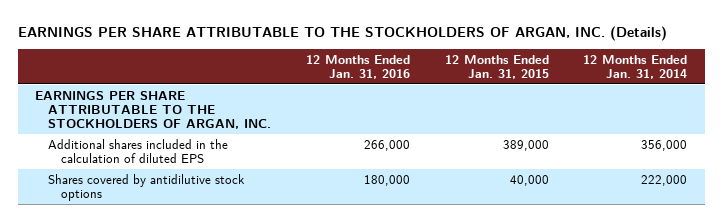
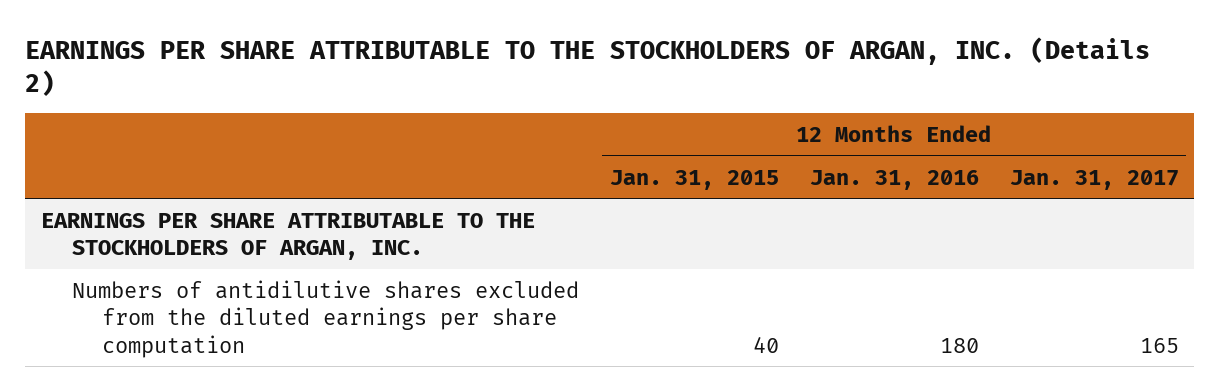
[17,25,667,41] EARNINGS PER SHARE ATTRIBUTABLE TO THE STOCKHOLDERS OF ARGAN, INC. (Details) -> [25,36,1151,96] EARNINGS PER SHARE ATTRIBUTABLE TO THE STOCKHOLDERS OF ARGAN, INC. (Details 2)
[583,54,688,79] 12 Months Ended Jan. 31, 2014 -> none
none -> [1009,169,1179,190] Jan. 31, 2017
[48,138,229,163] Additional shares included in the calculation of diluted EPS -> none
[48,173,246,201] Shares covered by antidilutive stock options -> none
none -> [71,279,579,358] Numbers of antidilutive shares excluded from the diluted earnings per share computation

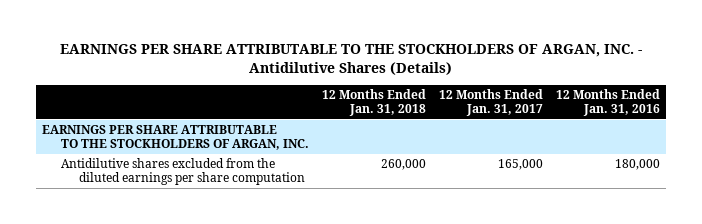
[25,36,1151,96] EARNINGS PER SHARE ATTRIBUTABLE TO THE STOCKHOLDERS OF ARGAN, INC. (Details 2) -> [59,44,642,75] EARNINGS PER SHARE ATTRIBUTABLE TO THE STOCKHOLDERS OF ARGAN, INC. - Antidilutive Shares (Details)
[609,169,779,190] Jan. 31, 2015 -> none
none -> [321,88,426,117] 12 Months Ended Jan. 31, 2018
[71,279,579,358] Numbers of antidilutive shares excluded from the diluted earnings per share computation -> [60,157,306,186] Antidilutive shares excluded from the diluted earnings per share computation
[939,337,979,353] 180 -> [614,158,660,170] 180,000
[1139,337,1179,353] 165 -> [497,158,543,170] 165,000

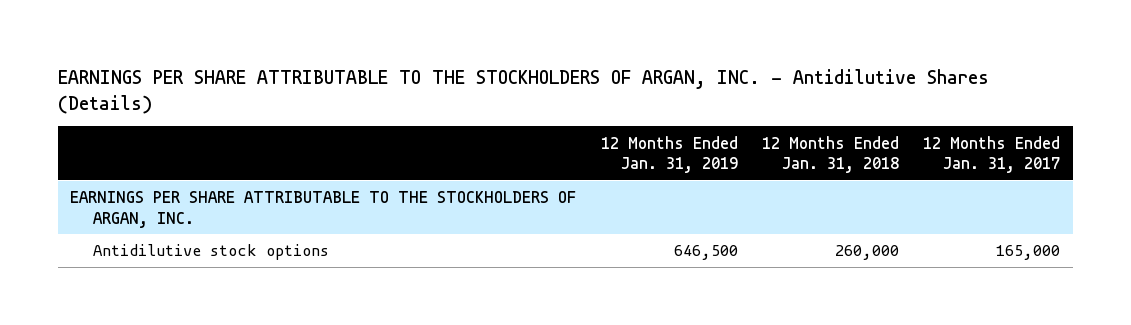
[555,88,660,117] 12 Months Ended Jan. 31, 2016 -> none
none -> [600,135,738,174] 12 Months Ended Jan. 31, 2019
[60,157,306,186] Antidilutive shares excluded from the diluted earnings per share computation -> [93,244,330,261] Antidilutive stock options

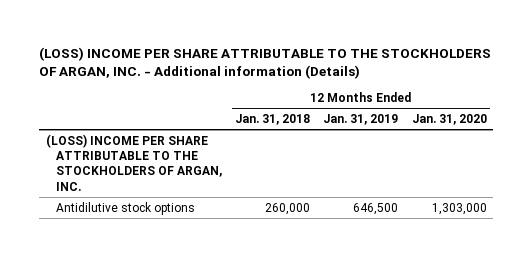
[58,68,990,114] EARNINGS PER SHARE ATTRIBUTABLE TO THE STOCKHOLDERS OF ARGAN, INC. - Antidilutive Shares (Details) -> [38,46,491,80] (LOSS) INCOME PER SHARE ATTRIBUTABLE TO THE STOCKHOLDERS OF ARGAN, INC. - Additional information (Details)
[923,135,1061,174] 12 Months Ended Jan. 31, 2017 -> none
none -> [411,114,487,126] Jan. 31, 2020
[70,191,577,228] EARNINGS PER SHARE ATTRIBUTABLE TO THE STOCKHOLDERS OF ARGAN, INC. -> [45,133,222,191] (LOSS) INCOME PER SHARE ATTRIBUTABLE TO THE STOCKHOLDERS OF ARGAN, INC.

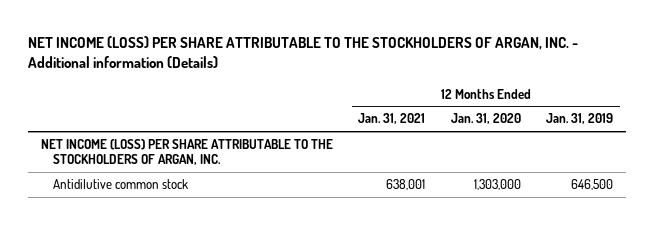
[38,46,491,80] (LOSS) INCOME PER SHARE ATTRIBUTABLE TO THE STOCKHOLDERS OF ARGAN, INC. - Additional information (Details) -> [27,36,578,69] NET INCOME (LOSS) PER SHARE ATTRIBUTABLE TO THE STOCKHOLDERS OF ARGAN, INC. - Additional information (Details)
[234,114,310,126] Jan. 31, 2018 -> none
none -> [358,113,426,125] Jan. 31, 2021
[45,133,222,191] (LOSS) INCOME PER SHARE ATTRIBUTABLE TO THE STOCKHOLDERS OF ARGAN, INC. -> [40,139,333,166] NET INCOME (LOSS) PER SHARE ATTRIBUTABLE TO THE STOCKHOLDERS OF ARGAN, INC.
[55,201,195,215] Antidilutive stock options -> [53,179,189,190] Antidilutive common stock

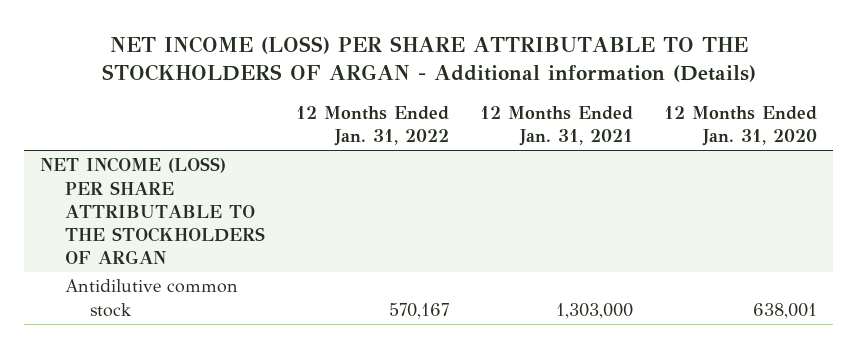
[27,36,578,69] NET INCOME (LOSS) PER SHARE ATTRIBUTABLE TO THE STOCKHOLDERS OF ARGAN, INC. - Additional information (Details) -> [101,36,756,83] NET INCOME (LOSS) PER SHARE ATTRIBUTABLE TO THE STOCKHOLDERS OF ARGAN - Additional information (Details)
[546,113,614,125] Jan. 31, 2019 -> none
none -> [295,105,449,147] 12 Months Ended Jan. 31, 2022
[40,139,333,166] NET INCOME (LOSS) PER SHARE ATTRIBUTABLE TO THE STOCKHOLDERS OF ARGAN, INC. -> [39,157,265,265] NET INCOME (LOSS) PER SHARE ATTRIBUTABLE TO THE STOCKHOLDERS OF ARGAN
[386,179,426,191] 638,001 -> [556,302,634,319] 1,303,000
[473,179,521,191] 1,303,000 -> [753,302,818,319] 638,001

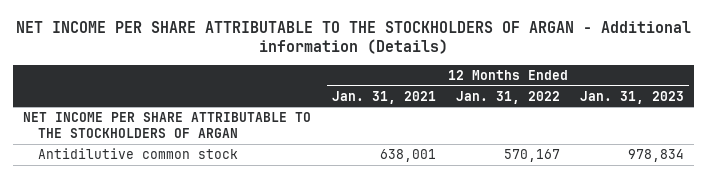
[101,36,756,83] NET INCOME (LOSS) PER SHARE ATTRIBUTABLE TO THE STOCKHOLDERS OF ARGAN - Additional information (Details) -> [15,20,691,55] NET INCOME PER SHARE ATTRIBUTABLE TO THE STOCKHOLDERS OF ARGAN - Additional information (Details)
[664,105,818,147] 12 Months Ended Jan. 31, 2020 -> none
none -> [579,90,684,104] Jan. 31, 2023
[39,157,265,265] NET INCOME (LOSS) PER SHARE ATTRIBUTABLE TO THE STOCKHOLDERS OF ARGAN -> [23,111,312,139] NET INCOME PER SHARE ATTRIBUTABLE TO THE STOCKHOLDERS OF ARGAN
[556,302,634,319] 1,303,000 -> [379,148,436,162] 638,001

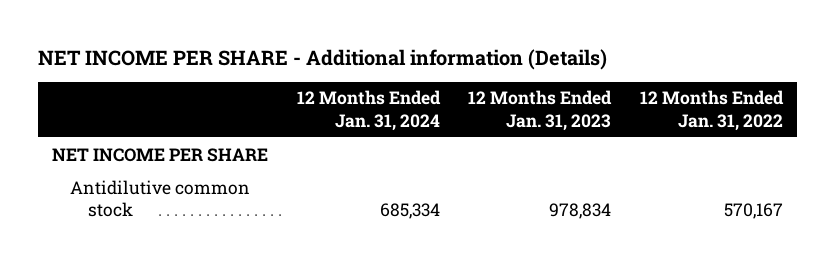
[15,20,691,55] NET INCOME PER SHARE ATTRIBUTABLE TO THE STOCKHOLDERS OF ARGAN - Additional information (Details) -> [37,48,607,70] NET INCOME PER SHARE - Additional information (Details)
[331,90,436,104] Jan. 31, 2021 -> none
none -> [296,90,441,131] 12 Months Ended Jan. 31, 2024
[23,111,312,139] NET INCOME PER SHARE ATTRIBUTABLE TO THE STOCKHOLDERS OF ARGAN -> [52,147,269,162] NET INCOME PER SHARE

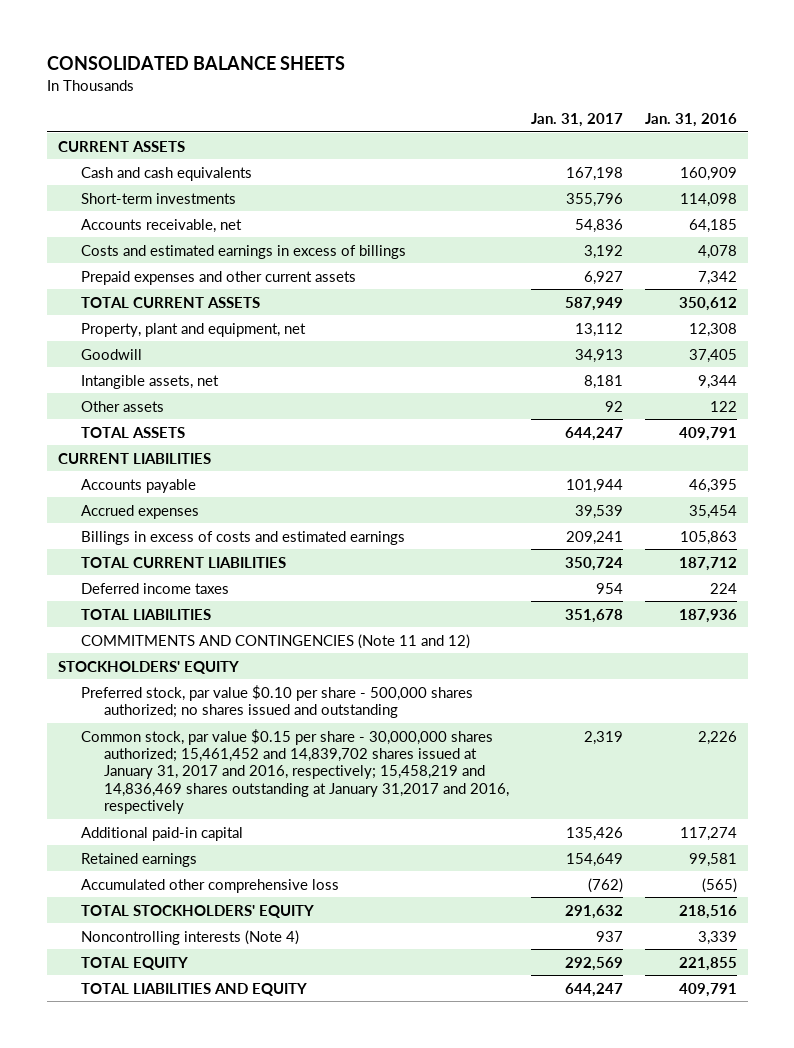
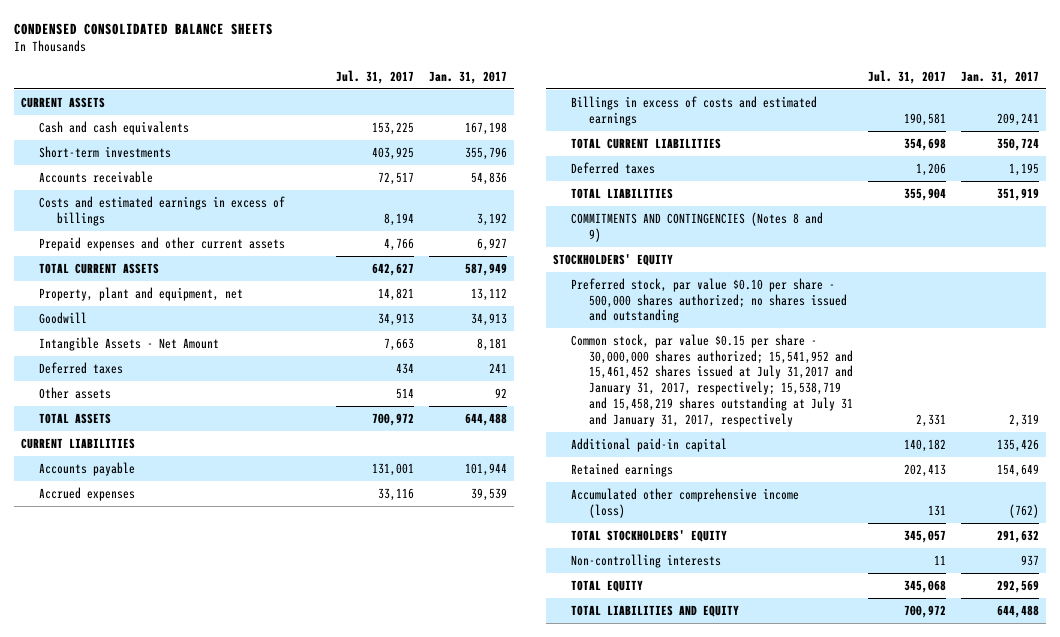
[46,56,345,71] CONSOLIDATED BALANCE SHEETS -> [13,22,273,35] CONDENSED CONSOLIDATED BALANCE SHEETS
[644,113,737,128] Jan. 31, 2016 -> none
none -> [335,69,414,84] Jul. 31, 2017
[81,218,243,233] Accounts receivable, net -> [39,170,154,183] Accounts receivable
[81,374,220,389] Intangible assets, net -> [39,336,220,351] Intangible Assets - Net Amount
none -> [39,361,124,374] Deferred taxes
[565,426,624,441] 644,247 -> [464,412,507,426] 644,488
[81,582,230,594] Deferred income taxes -> [571,161,656,174] Deferred taxes
[596,582,624,594] 954 -> [1008,162,1039,176] 1,195
[565,608,624,623] 351,678 -> [996,187,1039,201] 351,919
[81,633,471,649] COMMITMENTS AND CONTINGENCIES (Note 11 and 12) -> [571,211,824,242] COMMITMENTS AND CONTINGENCIES (Notes 8 and 9)
[81,728,510,815] Common stock, par value $0.15 per share - 30,000,000 shares authorized; 15,461,452 and 14,839,702 shares issued at January 31, 2017 and 2016, respectively; 15,458,219 and 14,836,469 shares outstanding at January 31,2017 and 2016, respectively -> [571,333,853,427] Common stock, par value $0.15 per share - 30,000,000 shares authorized; 15,541,952 and 15,461,452 shares issued at July 31,2017 and January 31, 2017, respectively; 15,538,719 and 15,458,219 shares outstanding at July 31 and January 31, 2017, respectively
[81,878,340,893] Accumulated other comprehensive loss -> [571,487,800,518] Accumulated other comprehensive income (loss)
[81,929,300,945] Noncontrolling interests (Note 4) -> [571,553,722,568] Non-controlling interests
[565,982,624,997] 644,247 -> [996,604,1039,618] 644,488

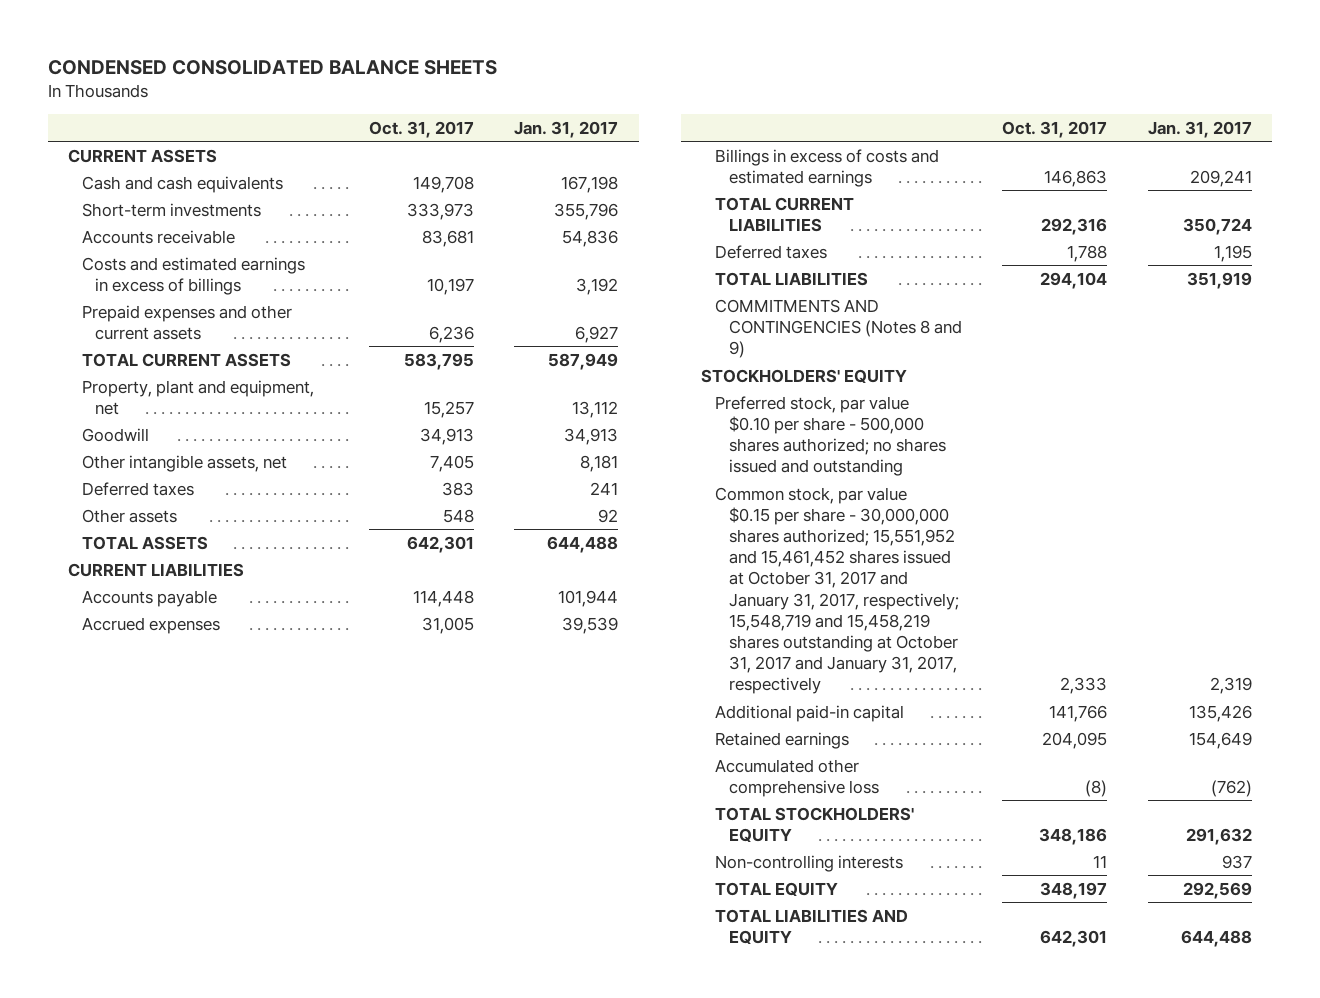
[335,69,414,84] Jul. 31, 2017 -> none
none -> [368,120,474,138] Oct. 31, 2017
[39,336,220,351] Intangible Assets - Net Amount -> [81,454,287,472] Other intangible assets, net
[571,333,853,427] Common stock, par value $0.15 per share - 30,000,000 shares authorized; 15,541,952 and 15,461,452 shares issued at July 31,2017 and January 31, 2017, respectively; 15,538,719 and 15,458,219 shares outstanding at July 31 and January 31, 2017, respectively -> [715,486,959,695] Common stock, par value $0.15 per share - 30,000,000 shares authorized; 15,551,952 and 15,461,452 shares issued at October 31, 2017 and January 31, 2017, respectively; 15,548,719 and 15,458,219 shares outstanding at October 31, 2017 and January 31, 2017, respectively
[571,487,800,518] Accumulated other comprehensive income (loss) -> [715,758,879,797] Accumulated other comprehensive loss

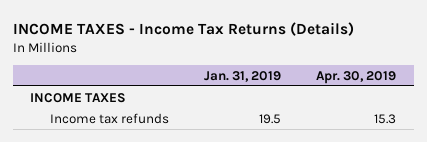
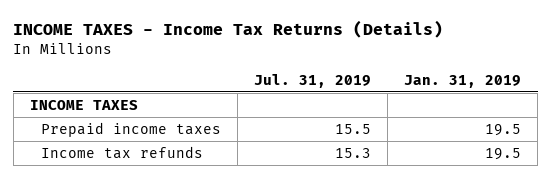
[316,70,397,84] Apr. 30, 2019 -> none
none -> [254,73,372,88] Jul. 31, 2019
none -> [40,121,221,137] Prepaid income taxes

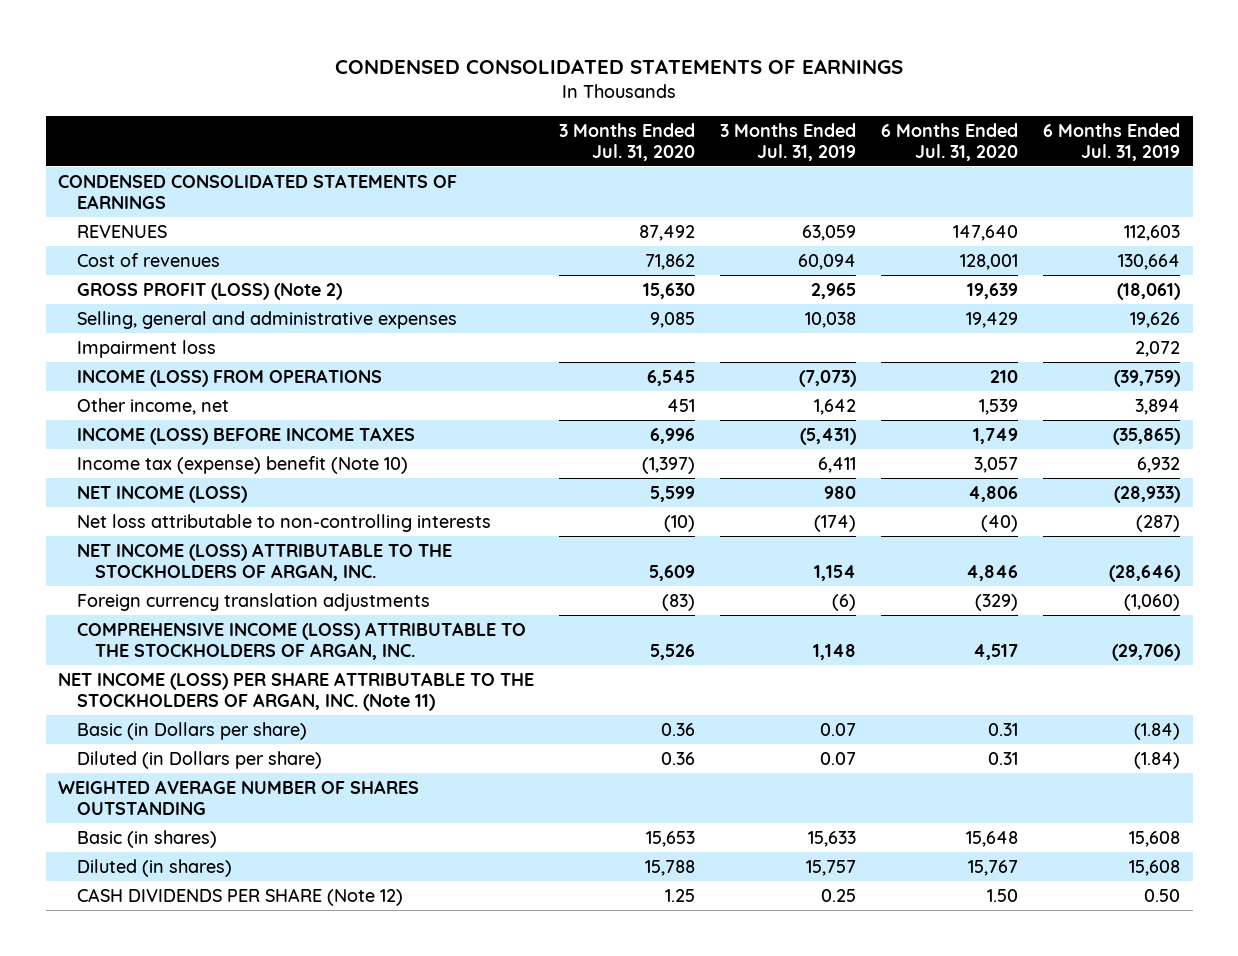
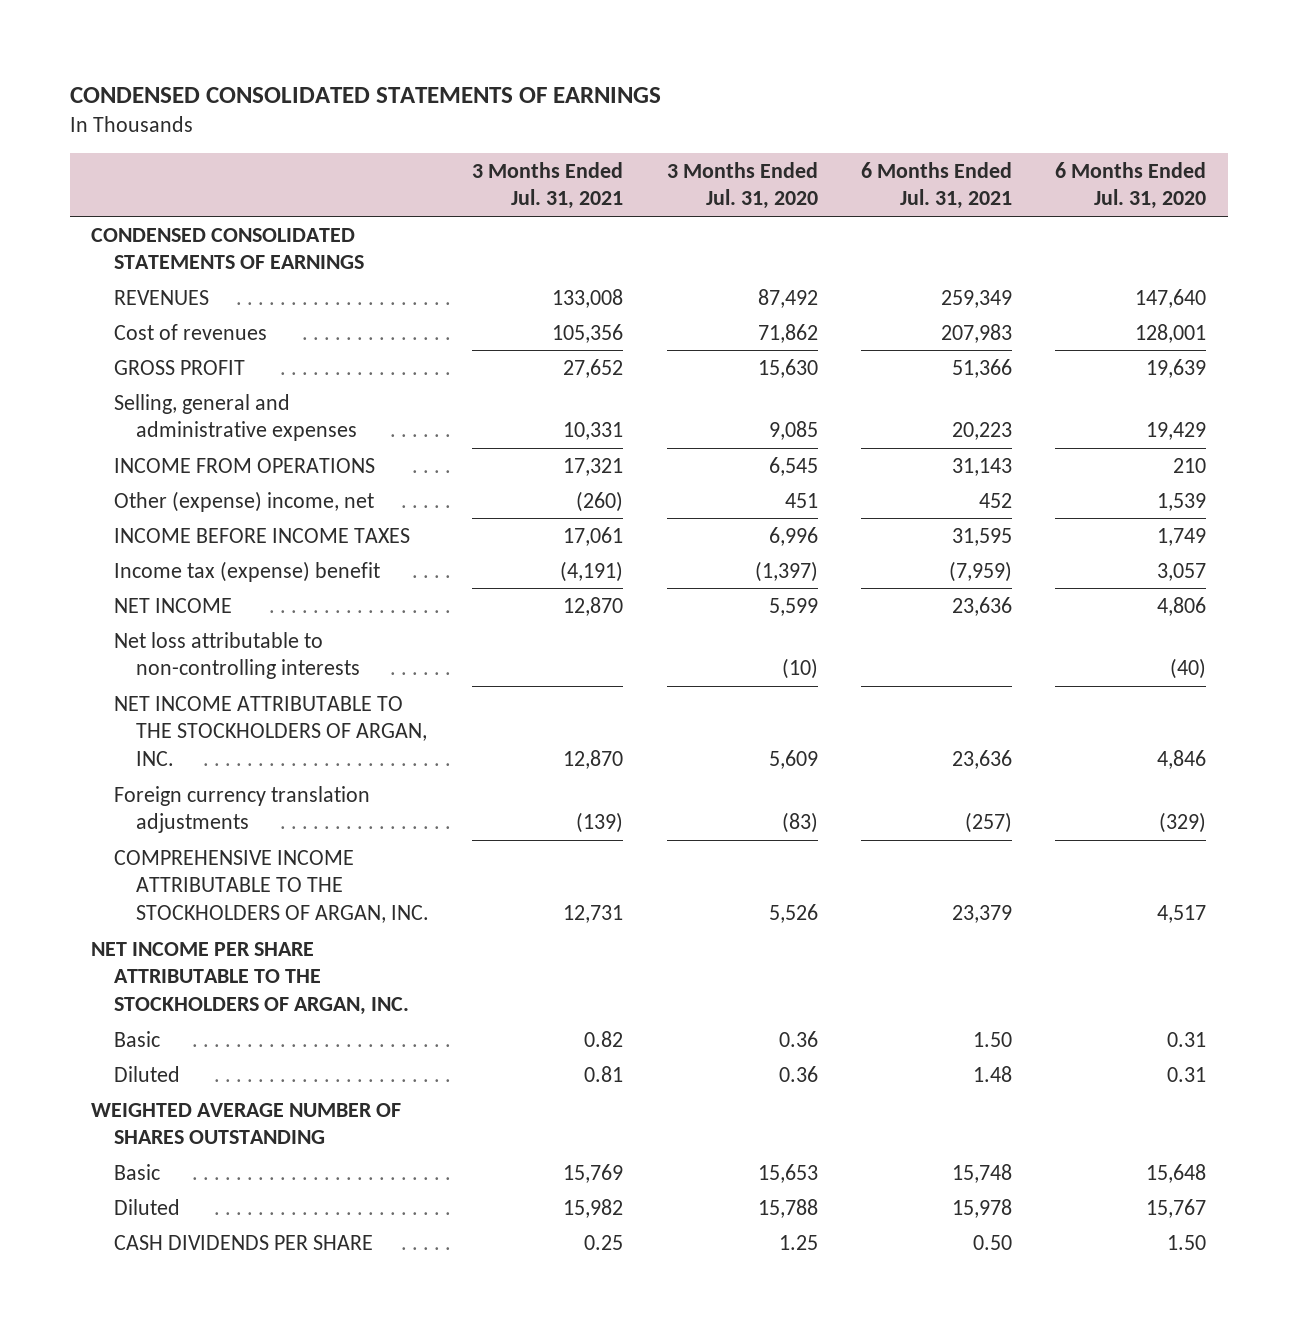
[720,122,857,161] 3 Months Ended Jul. 31, 2019 -> none
[1043,122,1181,161] 6 Months Ended Jul. 31, 2019 -> none
none -> [472,161,624,210] 3 Months Ended Jul. 31, 2021
none -> [860,161,1012,210] 6 Months Ended Jul. 31, 2021
[76,282,342,300] GROSS PROFIT (LOSS) (Note 2) -> [113,359,245,375] GROSS PROFIT
[76,339,216,358] Impairment loss -> none
[76,368,382,387] INCOME (LOSS) FROM OPERATIONS -> [113,457,375,473] INCOME FROM OPERATIONS
[76,397,229,415] Other income, net -> [113,490,374,512] Other (expense) income, net
[76,426,415,445] INCOME (LOSS) BEFORE INCOME TAXES -> [113,527,410,543] INCOME BEFORE INCOME TAXES
[76,455,408,474] Income tax (expense) benefit (Note 10) -> [113,560,380,582] Income tax (expense) benefit
[76,485,247,503] NET INCOME (LOSS) -> [113,597,232,613] NET INCOME
[76,542,452,582] NET INCOME (LOSS) ATTRIBUTABLE TO THE STOCKHOLDERS OF ARGAN, INC. -> [113,695,427,767] NET INCOME ATTRIBUTABLE TO THE STOCKHOLDERS OF ARGAN, INC.
[76,621,526,661] COMPREHENSIVE INCOME (LOSS) ATTRIBUTABLE TO THE STOCKHOLDERS OF ARGAN, INC. -> [113,849,429,924] COMPREHENSIVE INCOME ATTRIBUTABLE TO THE STOCKHOLDERS OF ARGAN, INC.
[58,671,535,712] NET INCOME (LOSS) PER SHARE ATTRIBUTABLE TO THE STOCKHOLDERS OF ARGAN, INC. (Note 11) -> [91,941,409,1016] NET INCOME PER SHARE ATTRIBUTABLE TO THE STOCKHOLDERS OF ARGAN, INC.
[76,721,307,740] Basic (in Dollars per share) -> [113,1030,160,1047] Basic
[76,750,322,769] Diluted (in Dollars per share) -> [113,1065,180,1082] Diluted
[76,829,217,848] Basic (in shares) -> [113,1163,160,1180] Basic
[76,858,232,877] Diluted (in shares) -> [113,1198,180,1215] Diluted
[76,887,403,906] CASH DIVIDENDS PER SHARE (Note 12) -> [113,1234,373,1250] CASH DIVIDENDS PER SHARE

